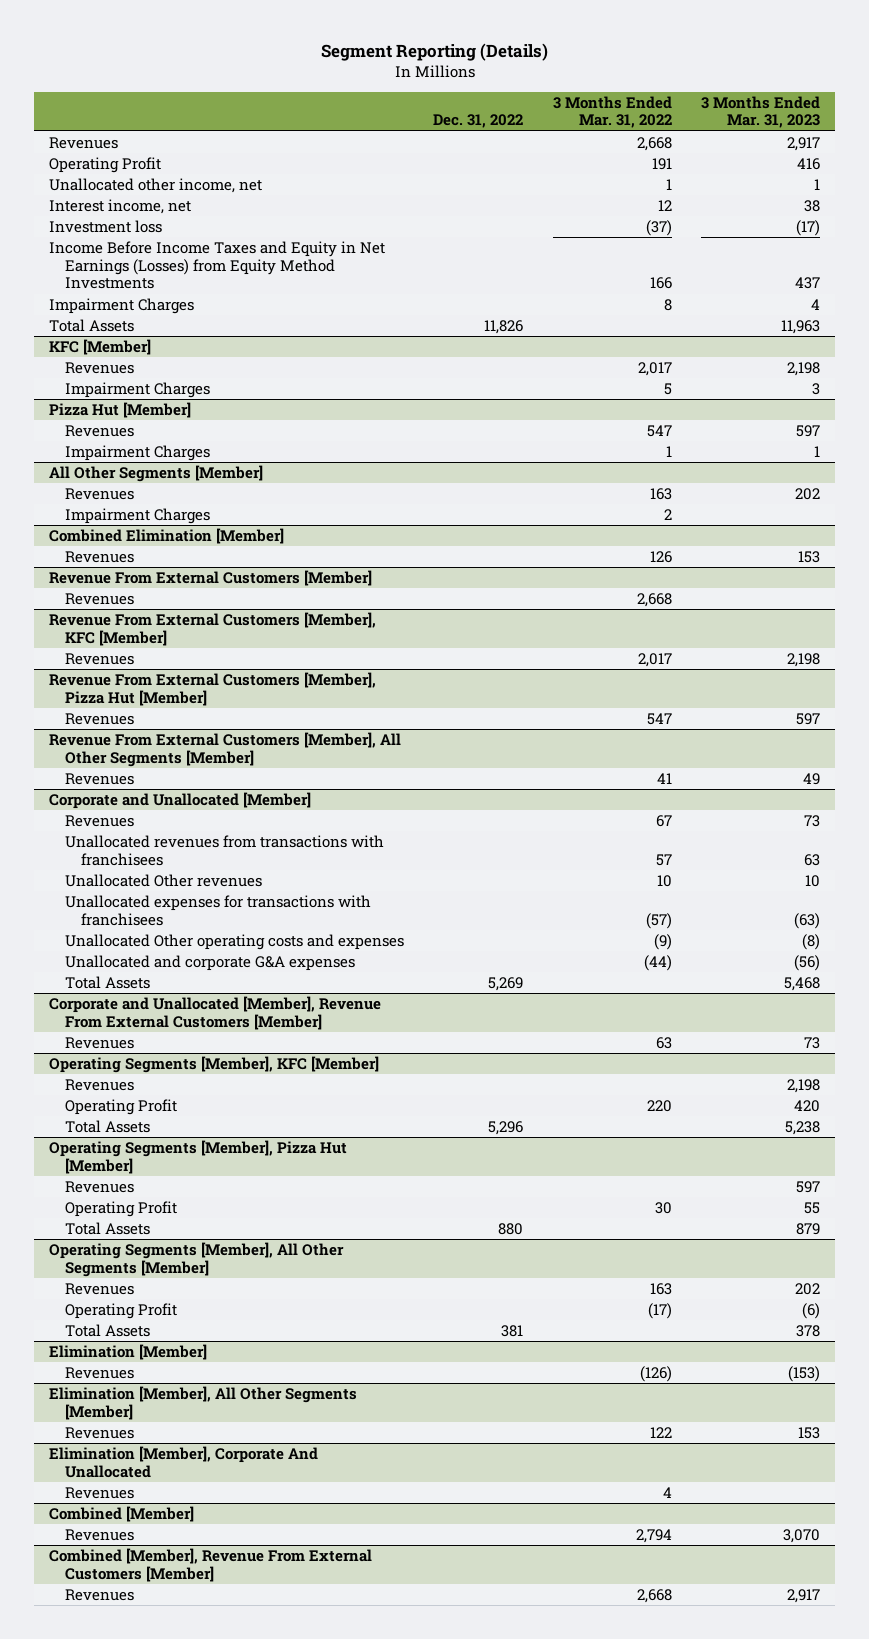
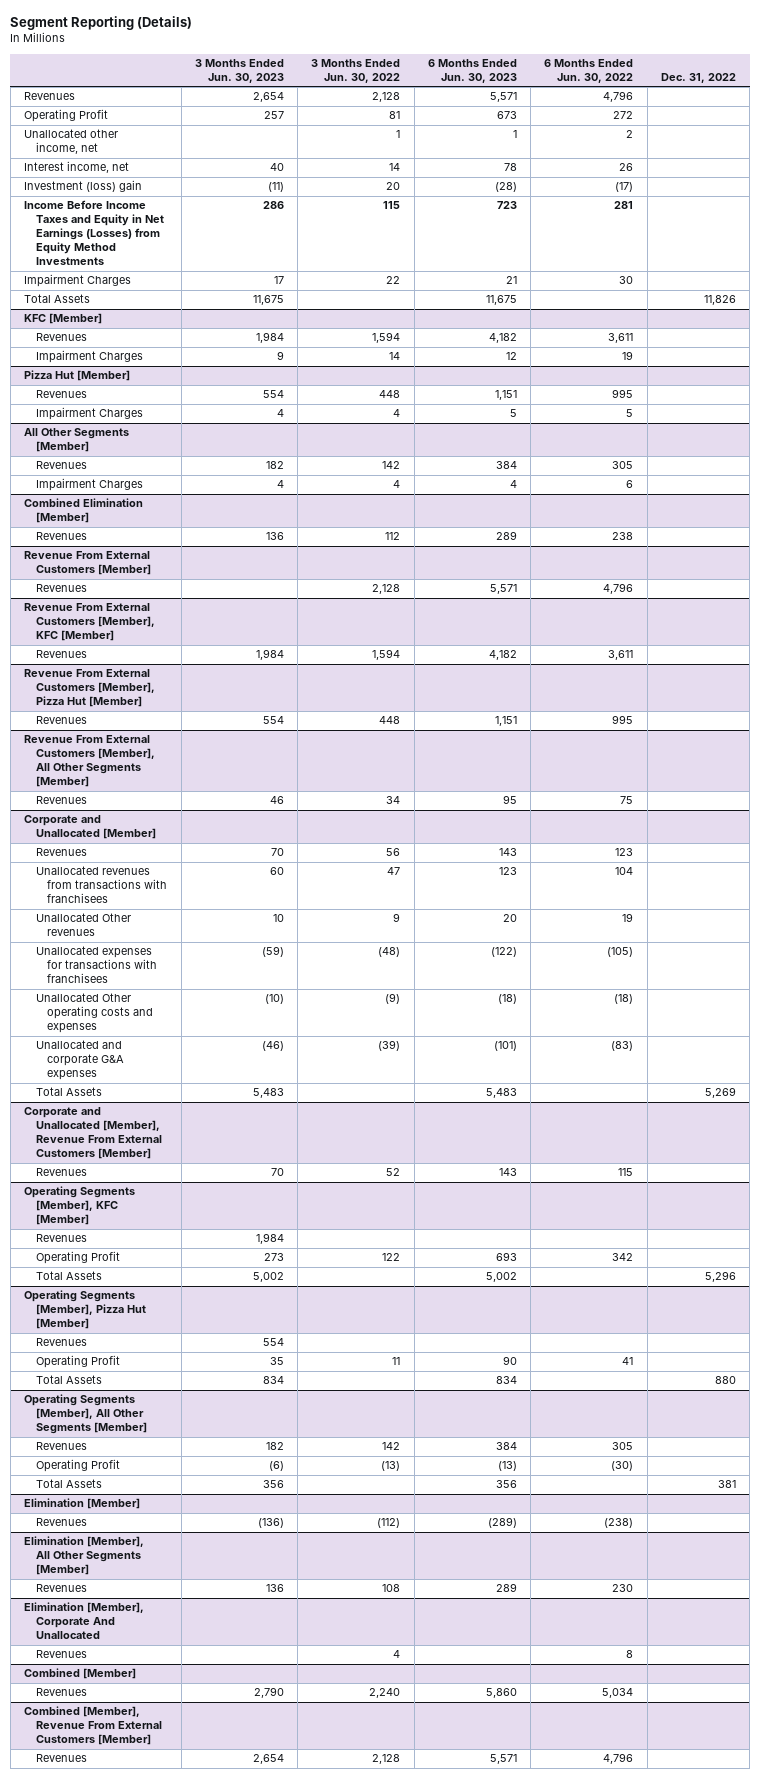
[552,95,672,129] 3 Months Ended Mar. 31, 2022 -> none
[701,95,821,129] 3 Months Ended Mar. 31, 2023 -> none
none -> [194,59,284,83] 3 Months Ended Jun. 30, 2023
none -> [311,59,401,83] 3 Months Ended Jun. 30, 2022
none -> [427,59,517,83] 6 Months Ended Jun. 30, 2023
none -> [544,59,634,83] 6 Months Ended Jun. 30, 2022
[49,219,163,233] Investment loss -> [24,180,143,193] Investment (loss) gain

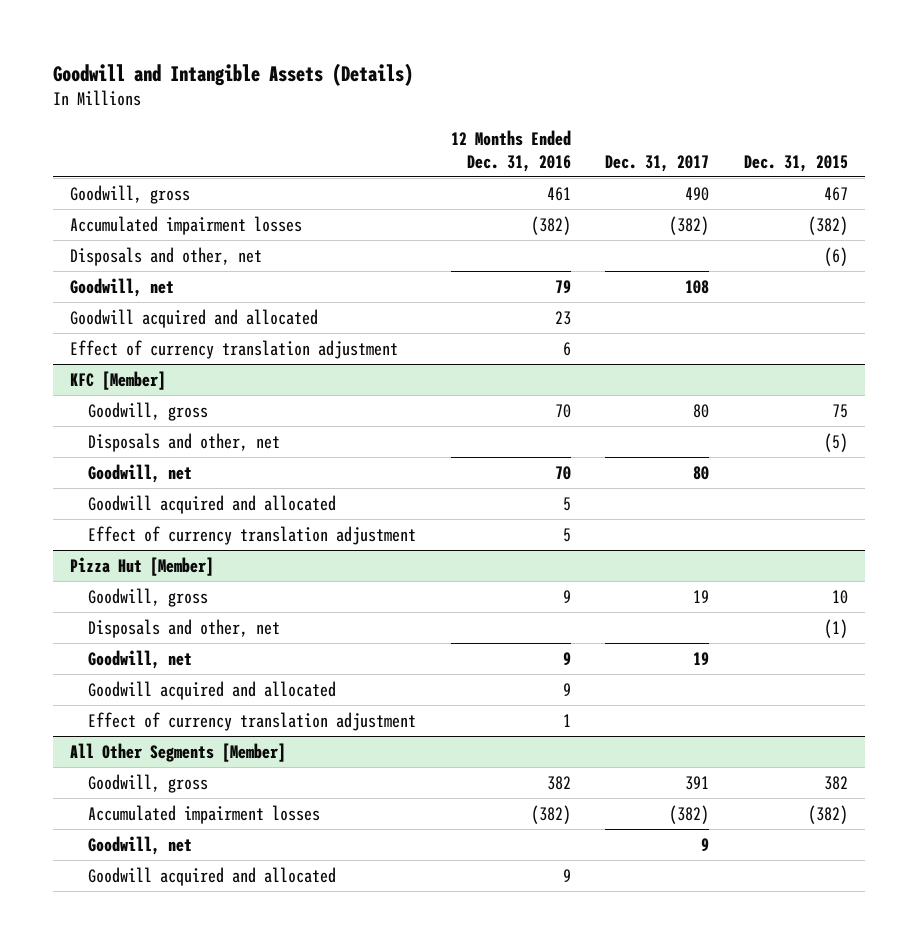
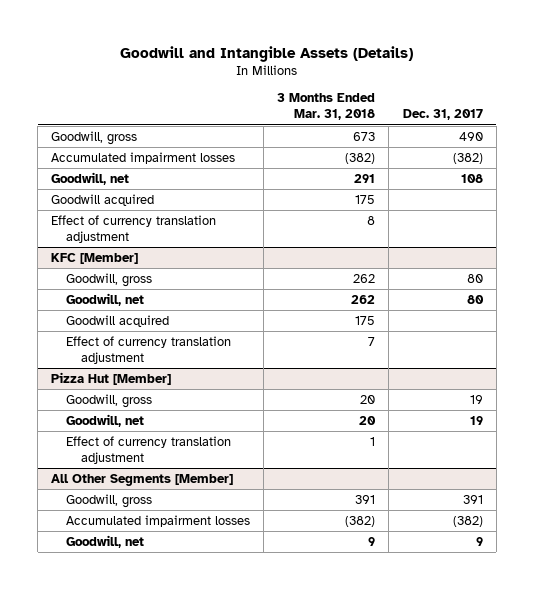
[450,130,571,172] 12 Months Ended Dec. 31, 2016 -> none
[743,154,848,172] Dec. 31, 2015 -> none
none -> [277,93,376,121] 3 Months Ended Mar. 31, 2018
[69,246,262,266] Disposals and other, net -> none
[69,308,318,328] Goodwill acquired and allocated -> [51,193,155,206] Goodwill acquired
[88,432,281,452] Disposals and other, net -> none
[88,494,337,514] Goodwill acquired and allocated -> [66,314,170,327] Goodwill acquired
[88,618,281,638] Disposals and other, net -> none
[88,680,337,700] Goodwill acquired and allocated -> none
[88,866,337,886] Goodwill acquired and allocated -> none

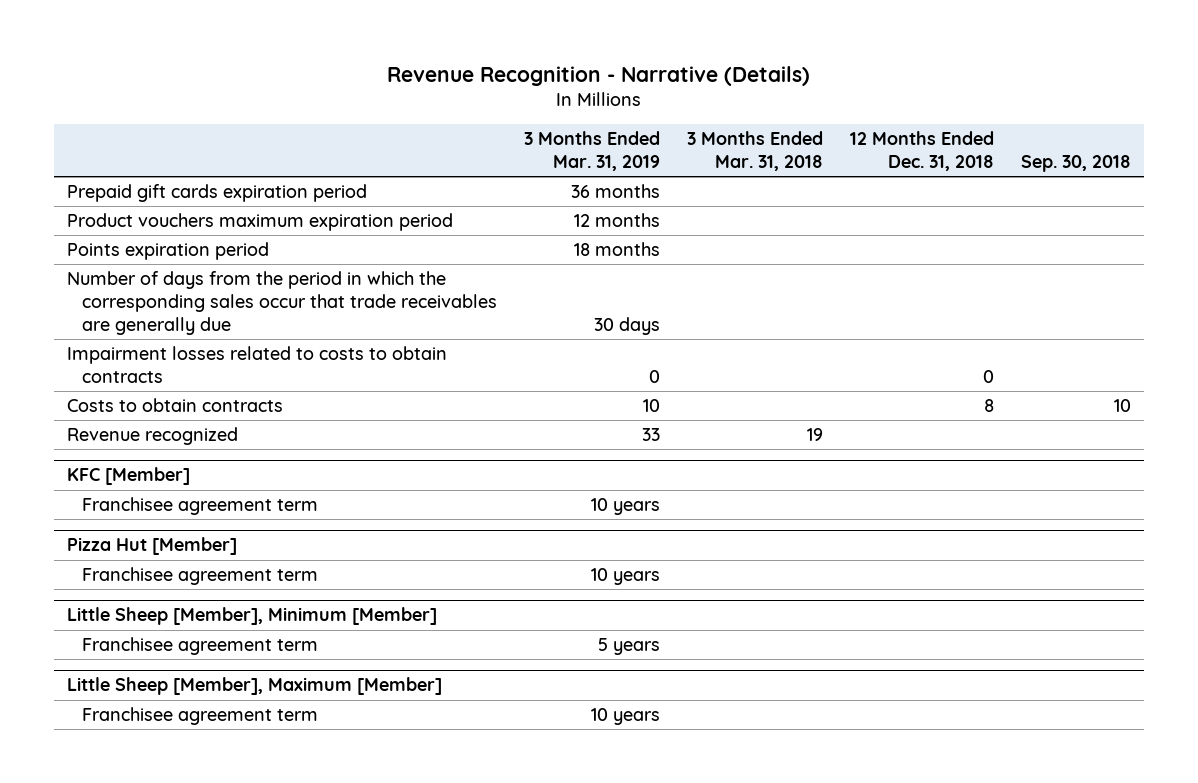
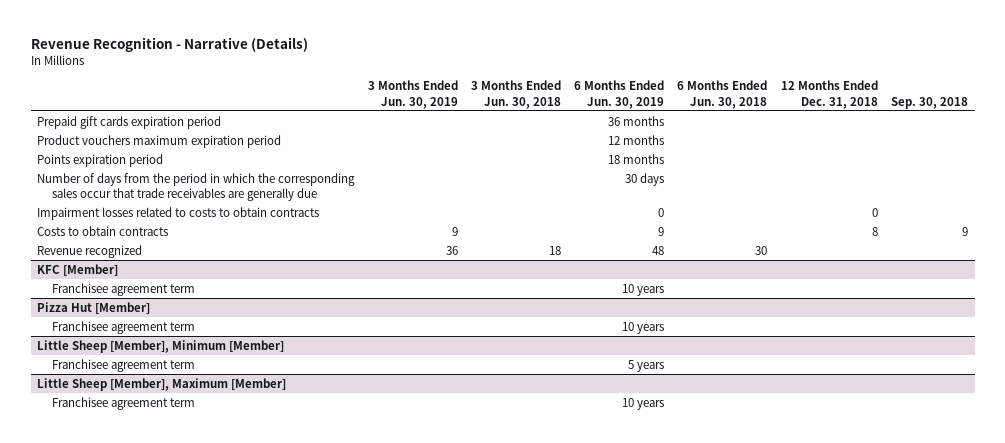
[523,131,660,171] 3 Months Ended Mar. 31, 2019 -> none
[686,131,823,171] 3 Months Ended Mar. 31, 2018 -> none
none -> [367,80,458,109] 3 Months Ended Jun. 30, 2019
none -> [470,80,561,109] 3 Months Ended Jun. 30, 2018
none -> [574,80,665,109] 6 Months Ended Jun. 30, 2019
none -> [677,80,768,109] 6 Months Ended Jun. 30, 2018
[1113,399,1131,413] 10 -> [961,226,968,236] 9

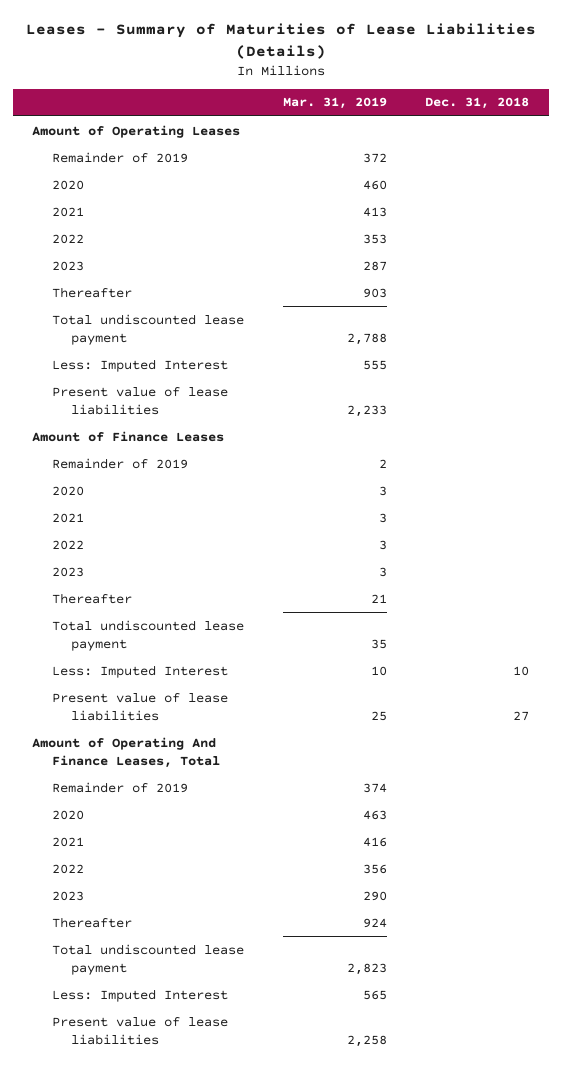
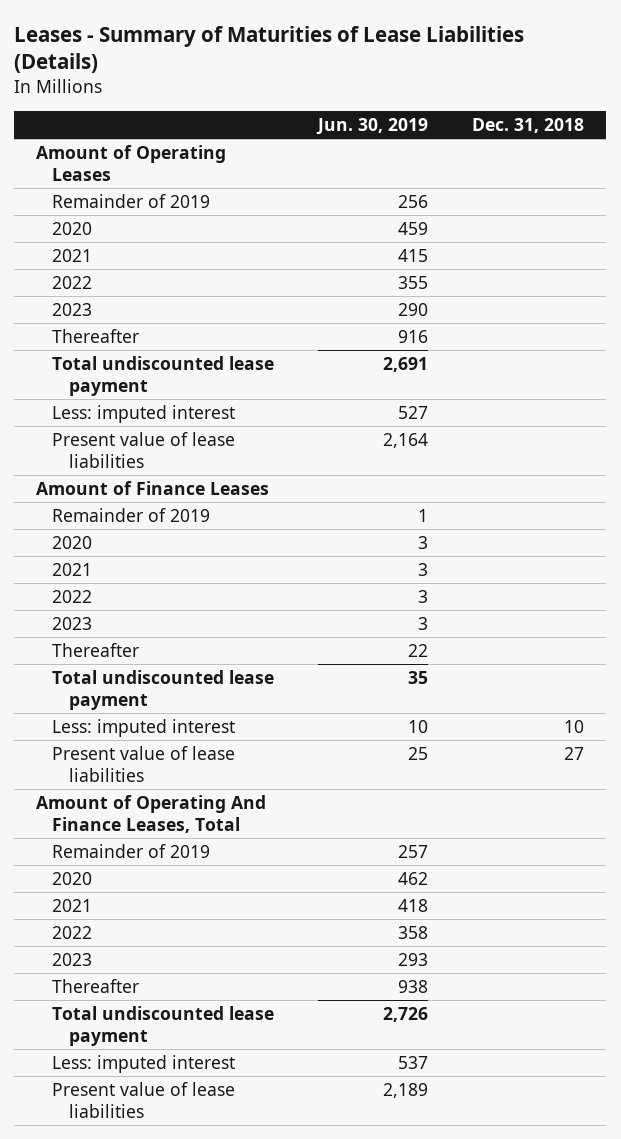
[282,97,387,110] Mar. 31, 2019 -> none
none -> [316,117,429,135] Jun. 30, 2019
[51,358,228,372] Less: Imputed Interest -> [52,405,236,424] Less: imputed interest
[51,664,228,678] Less: Imputed Interest -> [52,719,236,738] Less: imputed interest
[51,988,228,1002] Less: Imputed Interest -> [52,1055,236,1074] Less: imputed interest

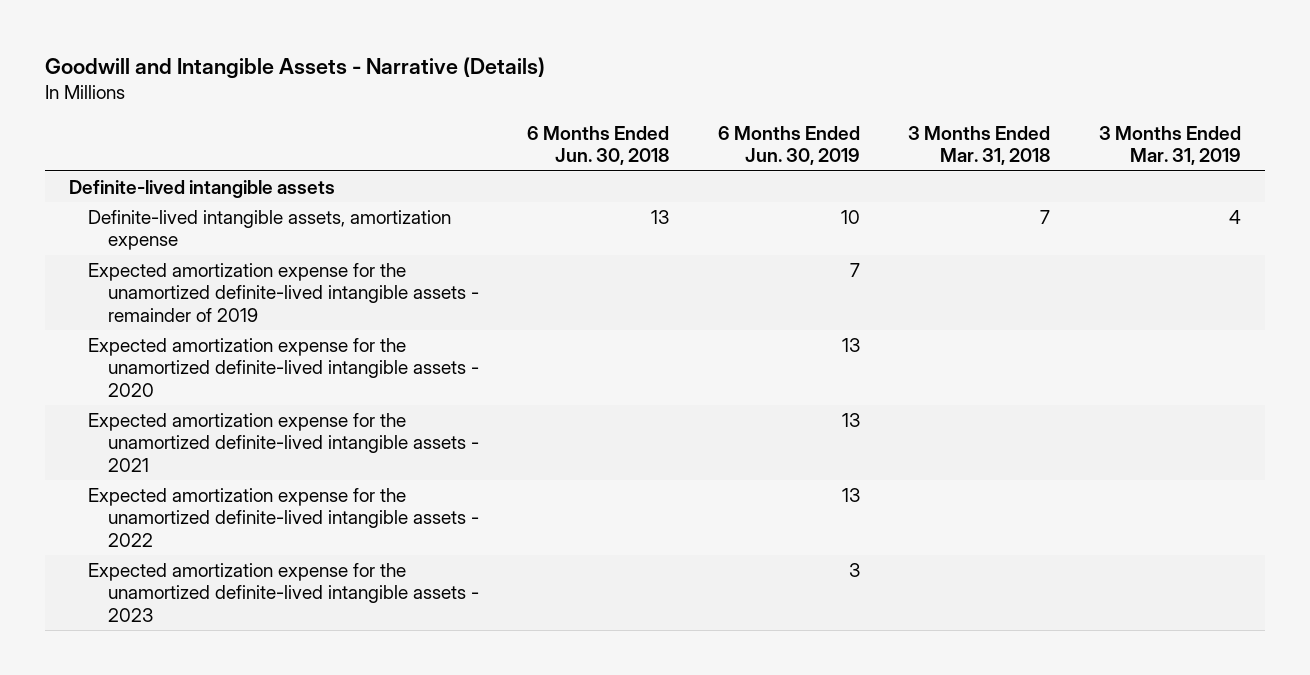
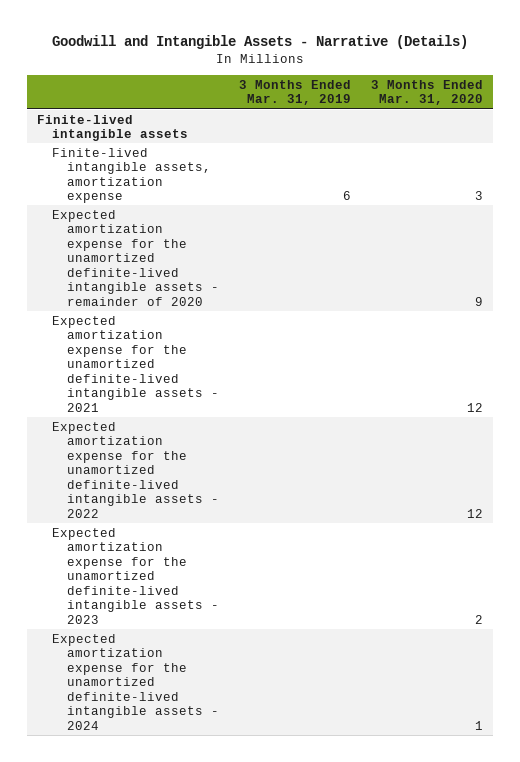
[527,126,670,166] 6 Months Ended Jun. 30, 2018 -> none
[717,126,860,166] 6 Months Ended Jun. 30, 2019 -> none
[908,126,1051,166] 3 Months Ended Mar. 31, 2018 -> none
none -> [370,79,483,106] 3 Months Ended Mar. 31, 2020
[88,338,479,397] Expected amortization expense for the unamortized definite-lived intangible assets - 2020 -> none
[69,180,336,199] Definite-lived intangible assets -> [37,114,189,142] Finite-lived intangible assets
[88,210,452,251] Definite-lived intangible assets, amortization expense -> [52,147,212,204] Finite-lived intangible assets, amortization expense
[1228,210,1241,225] 4 -> [342,191,351,201] 6
[88,263,479,322] Expected amortization expense for the unamortized definite-lived intangible assets - remainder of 2019 -> [52,209,220,306] Expected amortization expense for the unamortized definite-lived intangible assets - remainder of 2020
none -> [52,633,220,730] Expected amortization expense for the unamortized definite-lived intangible assets - 2024

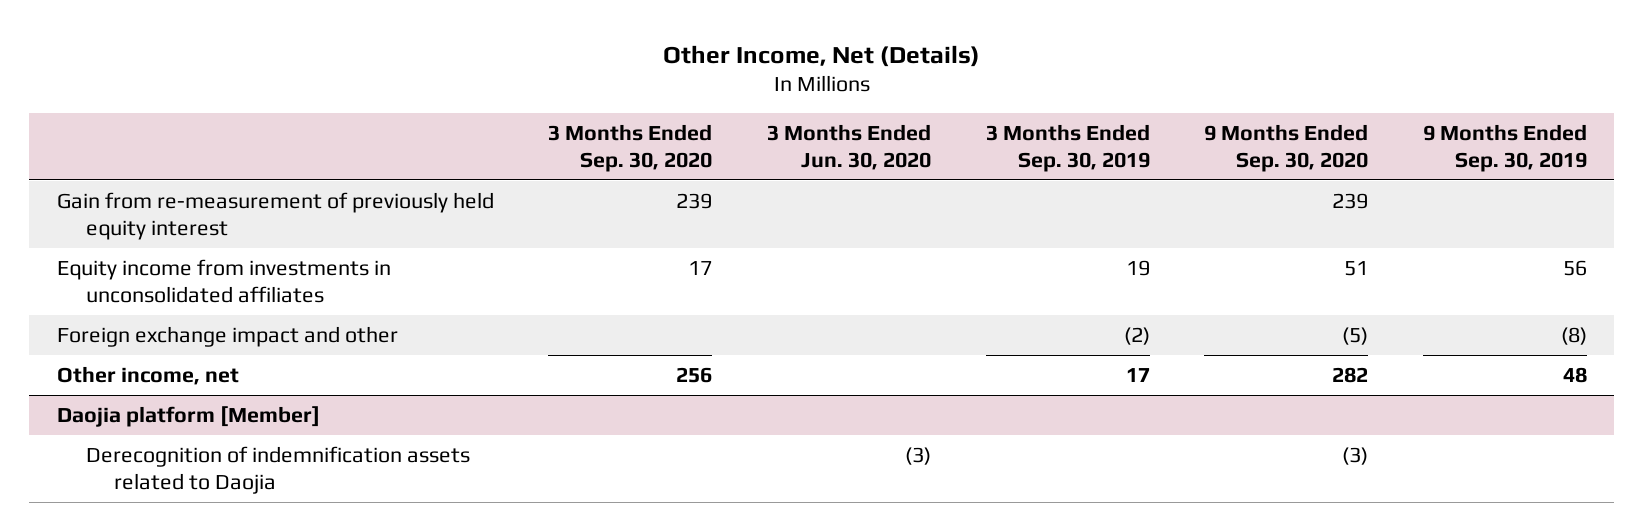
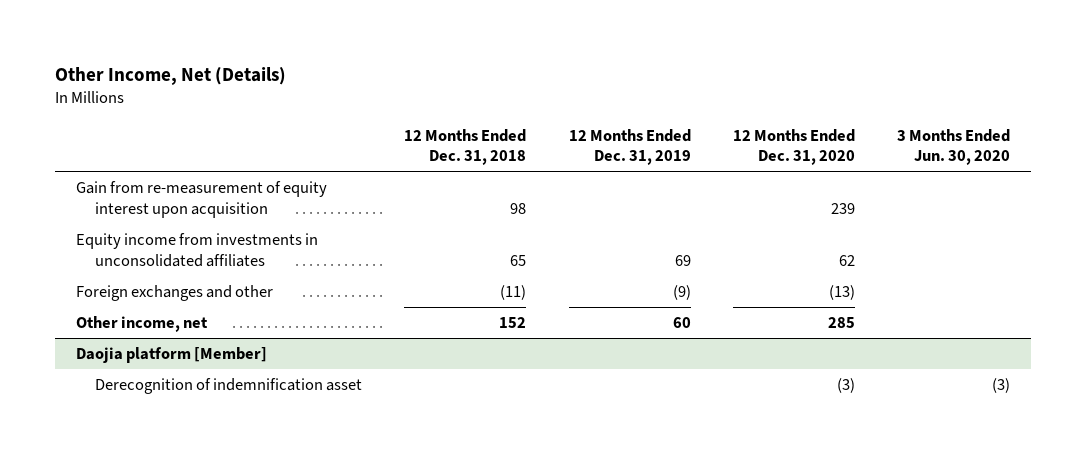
[548,123,713,172] 3 Months Ended Sep. 30, 2020 -> none
[985,123,1150,172] 3 Months Ended Sep. 30, 2019 -> none
[1204,123,1369,172] 9 Months Ended Sep. 30, 2020 -> none
[1422,123,1587,172] 9 Months Ended Sep. 30, 2019 -> none
none -> [404,128,527,166] 12 Months Ended Dec. 31, 2018
none -> [568,128,691,166] 12 Months Ended Dec. 31, 2019
none -> [732,128,855,166] 12 Months Ended Dec. 31, 2020
[56,191,494,241] Gain from re-measurement of previously held equity interest -> [76,180,328,218] Gain from re-measurement of equity interest upon acquisition
[56,325,398,347] Foreign exchange impact and other -> [76,284,274,301] Foreign exchanges and other
[85,445,470,495] Derecognition of indemnification assets related to Daojia -> [95,377,363,394] Derecognition of indemnification asset

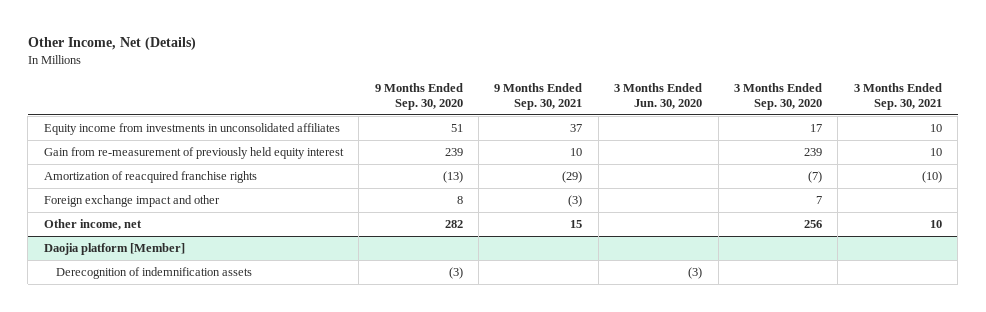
[404,128,527,166] 12 Months Ended Dec. 31, 2018 -> none
[568,128,691,166] 12 Months Ended Dec. 31, 2019 -> none
[732,128,855,166] 12 Months Ended Dec. 31, 2020 -> none
none -> [374,83,463,110] 9 Months Ended Sep. 30, 2020
none -> [494,83,583,110] 9 Months Ended Sep. 30, 2021
none -> [733,83,822,110] 3 Months Ended Sep. 30, 2020
none -> [853,83,942,110] 3 Months Ended Sep. 30, 2021
[76,180,328,218] Gain from re-measurement of equity interest upon acquisition -> none
none -> [43,147,344,160] Gain from re-measurement of previously held equity interest
none -> [43,171,257,184] Amortization of reacquired franchise rights
[76,284,274,301] Foreign exchanges and other -> [43,195,220,208] Foreign exchange impact and other
[95,377,363,394] Derecognition of indemnification asset -> [55,267,252,280] Derecognition of indemnification assets

